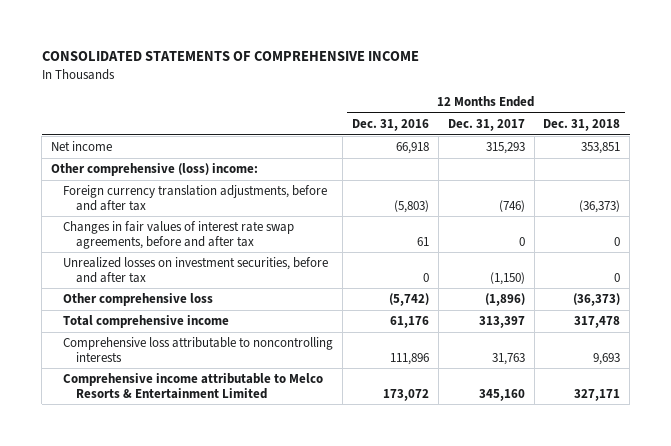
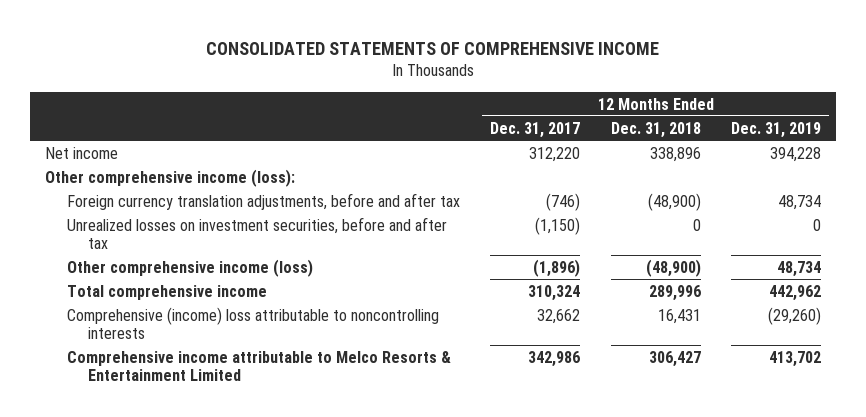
[352,118,430,131] Dec. 31, 2016 -> none
none -> [730,121,821,138] Dec. 31, 2019
[63,220,295,249] Changes in fair values of interest rate swap agreements, before and after tax -> none
[485,141,525,154] 315,293 -> [529,146,581,162] 312,220
[581,141,621,154] 353,851 -> [649,146,701,162] 338,896
[50,162,258,176] Other comprehensive (loss) income: -> [45,168,296,187] Other comprehensive income (loss):
[579,199,621,213] (36,373) -> [647,192,701,211] (48,900)
[63,292,214,306] Other comprehensive loss -> [66,258,313,277] Other comprehensive income (loss)
[573,292,621,306] (36,373) -> [645,258,701,277] (48,900)
[478,315,525,328] 313,397 -> [528,284,581,301] 310,324
[574,315,621,328] 317,478 -> [648,284,701,301] 289,996
[63,336,334,362] Comprehensive loss attributable to noncontrolling interests -> [66,306,439,339] Comprehensive (income) loss attributable to noncontrolling interests
[491,352,525,365] 31,763 -> [537,308,581,324] 32,662
[593,352,621,365] 9,693 -> [657,308,701,324] 16,431
[478,388,525,401] 345,160 -> [528,350,581,367] 342,986
[574,388,621,401] 327,171 -> [648,350,701,367] 306,427

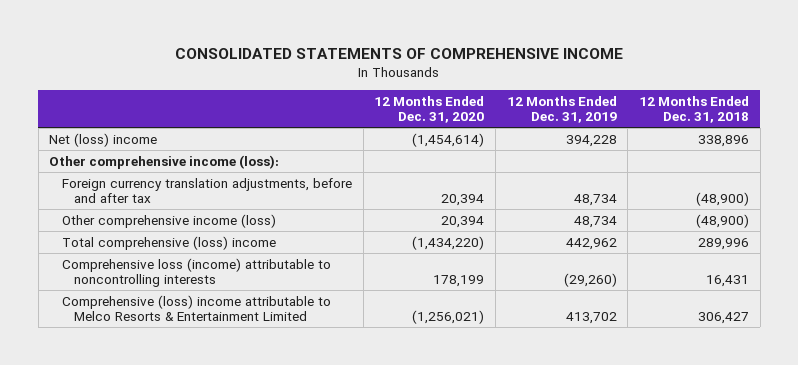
[490,121,581,138] Dec. 31, 2017 -> none
none -> [374,95,485,124] 12 Months Ended Dec. 31, 2020
[45,146,119,159] Net income -> [49,132,158,147] Net (loss) income
[66,216,447,249] Unrealized losses on investment securities, before and after tax -> none
[66,284,267,300] Total comprehensive income -> [61,235,276,250] Total comprehensive (loss) income
[66,306,439,339] Comprehensive (income) loss attributable to noncontrolling interests -> [61,257,331,288] Comprehensive loss (income) attributable to noncontrolling interests
[66,350,451,381] Comprehensive income attributable to Melco Resorts & Entertainment Limited -> [61,294,331,322] Comprehensive (loss) income attributable to Melco Resorts & Entertainment Limited

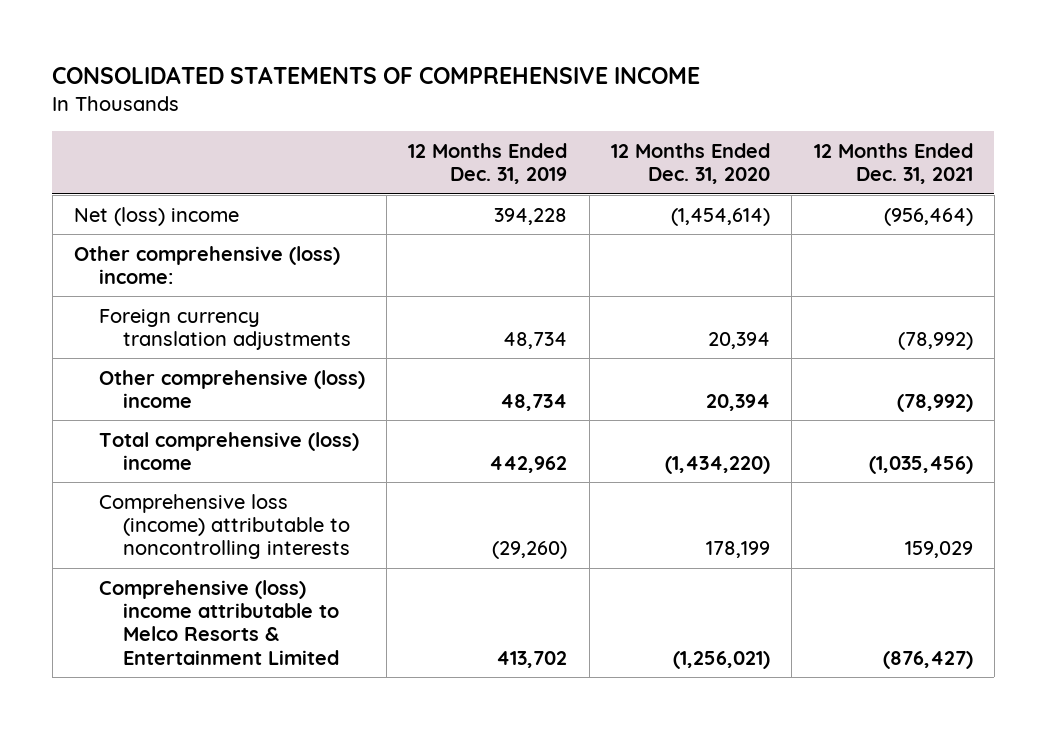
[639,95,750,124] 12 Months Ended Dec. 31, 2018 -> none
none -> [813,142,973,185] 12 Months Ended Dec. 31, 2021
[49,154,280,169] Other comprehensive income (loss): -> [74,245,341,284] Other comprehensive (loss) income:
[61,177,352,204] Foreign currency translation adjustments, before and after tax -> [98,308,352,350] Foreign currency translation adjustments
[61,213,276,228] Other comprehensive income (loss) -> [98,369,365,408] Other comprehensive (loss) income

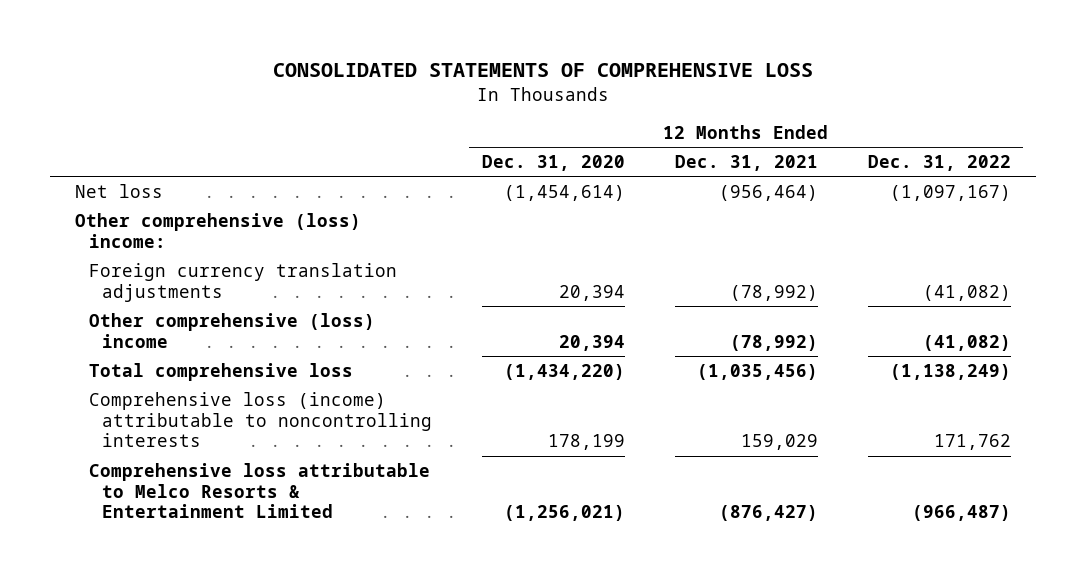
[52,65,701,84] CONSOLIDATED STATEMENTS OF COMPREHENSIVE INCOME -> [273,63,814,78] CONSOLIDATED STATEMENTS OF COMPREHENSIVE LOSS
[408,142,568,185] 12 Months Ended Dec. 31, 2019 -> none
none -> [867,154,1011,171] Dec. 31, 2022
[74,206,240,226] Net (loss) income -> [75,183,164,198] Net loss
[98,431,359,470] Total comprehensive (loss) income -> [88,362,353,381] Total comprehensive loss
[98,579,340,665] Comprehensive (loss) income attributable to Melco Resorts & Entertainment Limited -> [88,462,430,519] Comprehensive loss attributable to Melco Resorts & Entertainment Limited

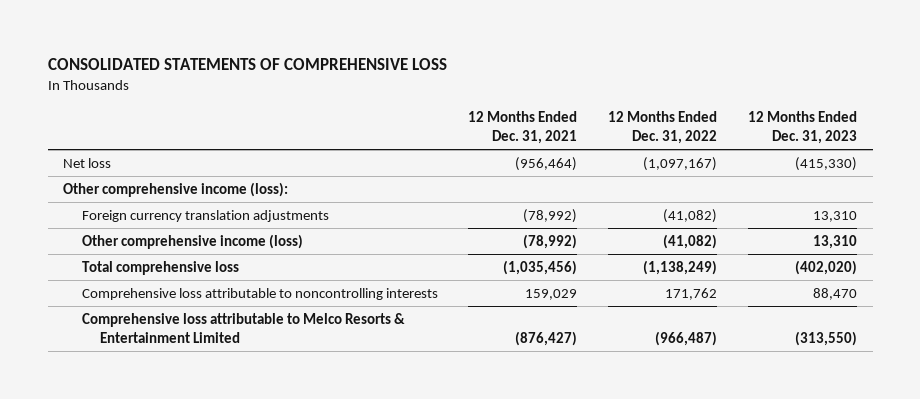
[481,154,625,171] Dec. 31, 2020 -> none
none -> [748,110,858,144] 12 Months Ended Dec. 31, 2023
[75,212,362,248] Other comprehensive (loss) income: -> [63,181,289,197] Other comprehensive income (loss):
[88,312,375,348] Other comprehensive (loss) income -> [81,233,303,249] Other comprehensive income (loss)
[88,391,433,448] Comprehensive loss (income) attributable to noncontrolling interests -> [81,287,438,300] Comprehensive loss attributable to noncontrolling interests

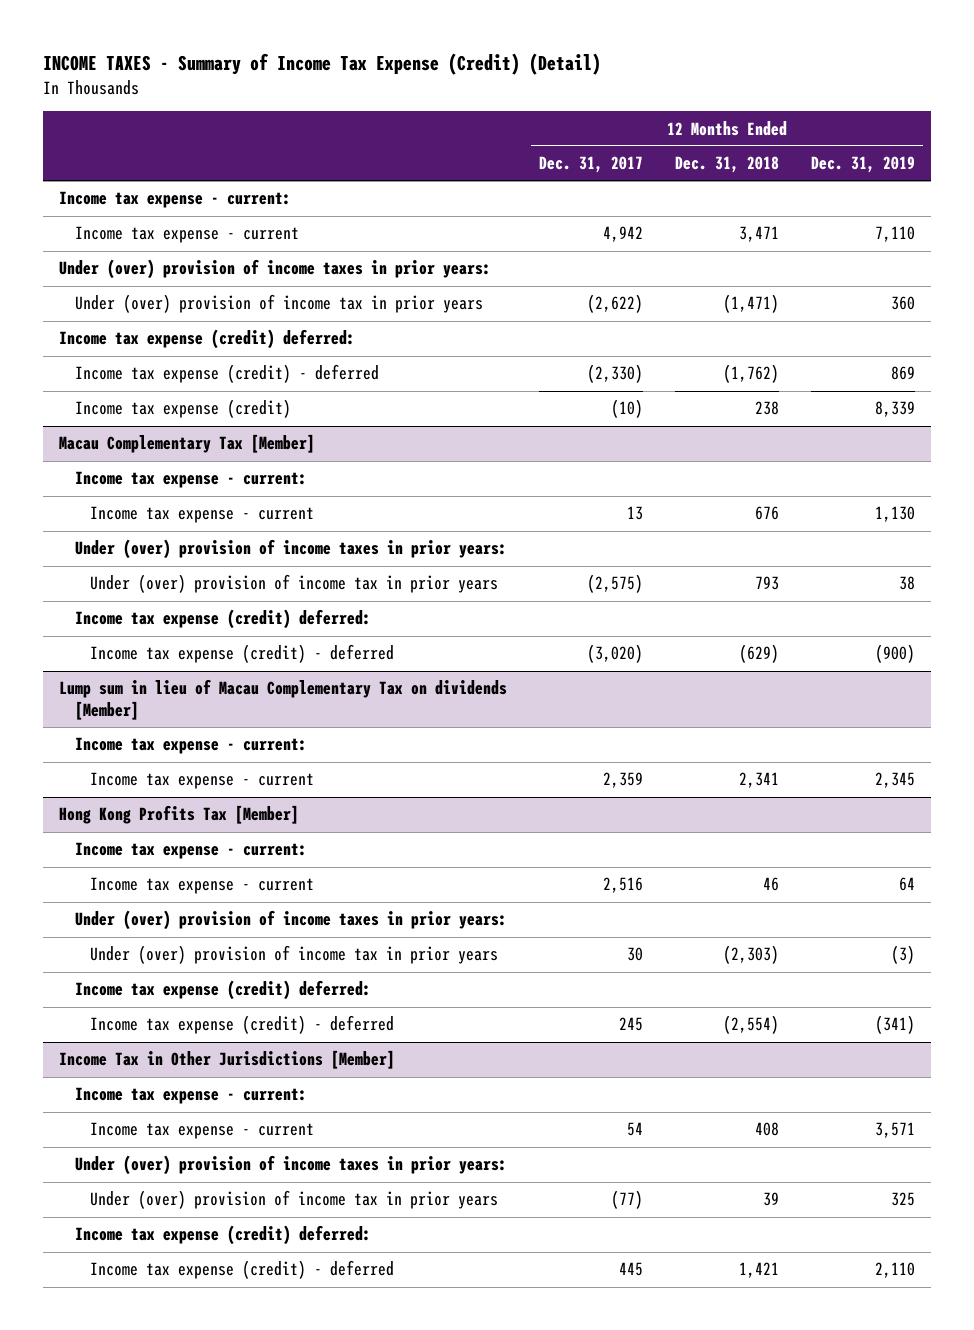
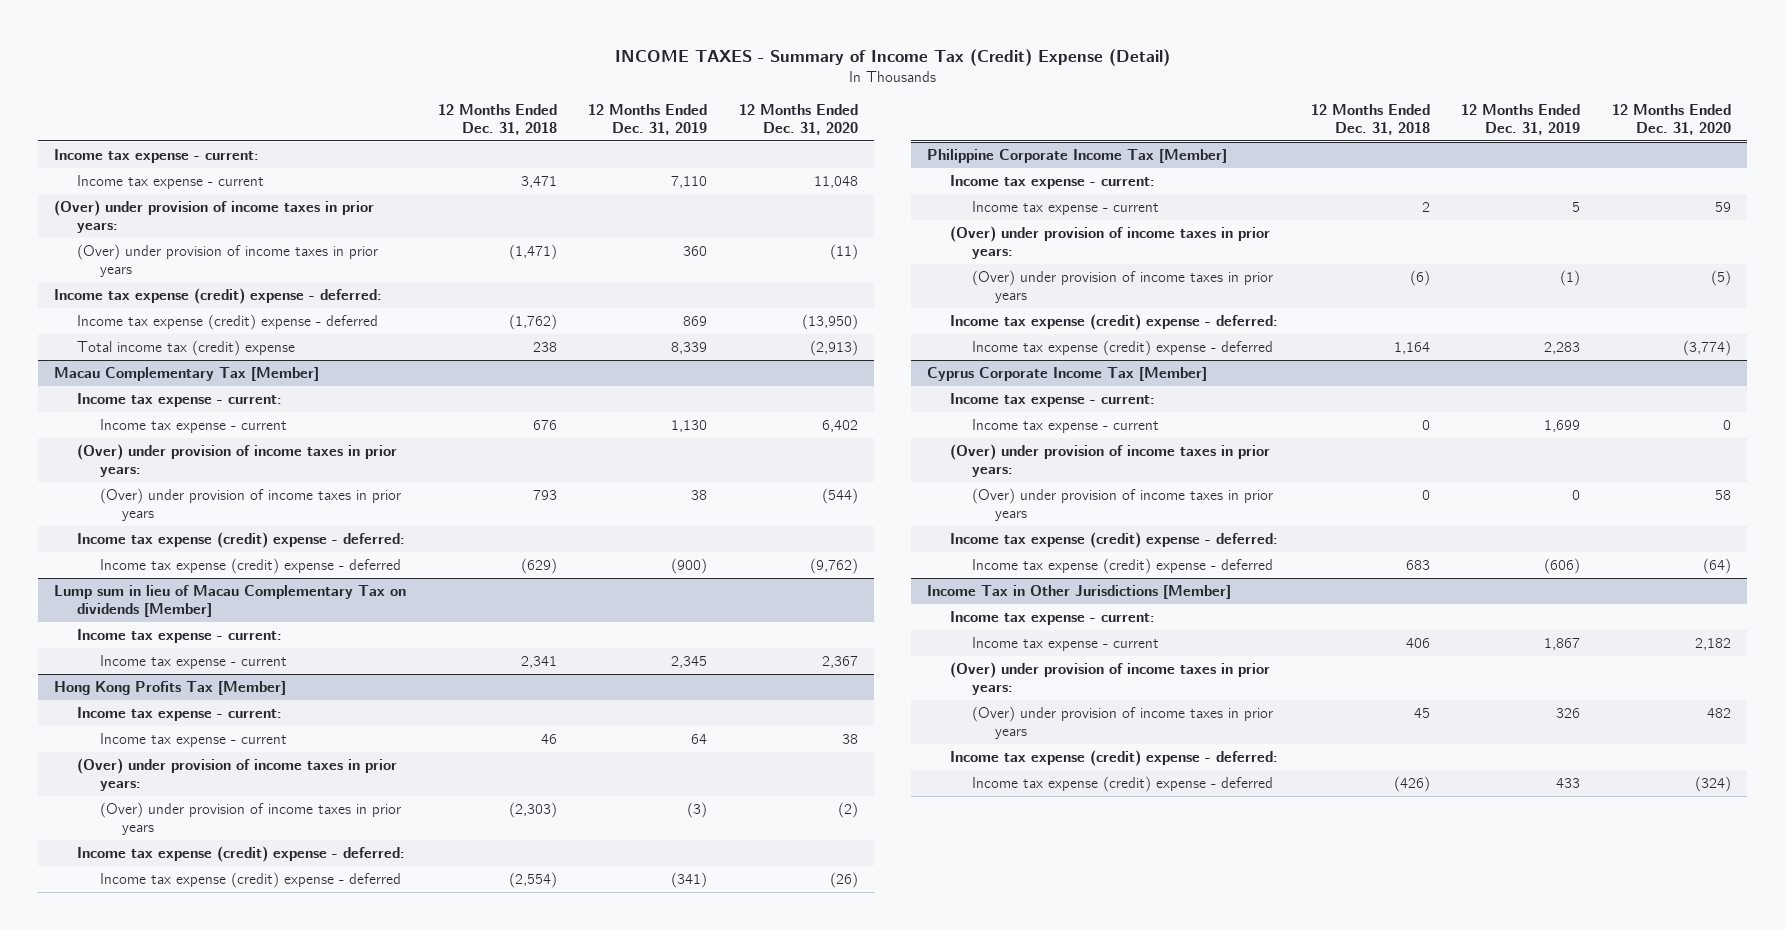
[43,53,602,76] INCOME TAXES - Summary of Income Tax Expense (Credit) (Detail) -> [614,48,1170,66] INCOME TAXES - Summary of Income Tax (Credit) Expense (Detail)
[539,156,644,174] Dec. 31, 2017 -> none
none -> [739,103,859,135] 12 Months Ended Dec. 31, 2020
[59,259,492,280] Under (over) provision of income taxes in prior years: -> [54,200,375,234] (Over) under provision of income taxes in prior years:
[74,294,483,314] Under (over) provision of income tax in prior years -> [76,244,378,278] (Over) under provision of income taxes in prior years
[59,329,356,350] Income tax expense (credit) deferred: -> [54,288,383,305] Income tax expense (credit) expense - deferred:
[74,364,379,384] Income tax expense (credit) - deferred -> [76,314,378,331] Income tax expense (credit) expense - deferred
[74,399,291,419] Income tax expense (credit) -> [76,340,295,357] Total income tax (credit) expense
[74,539,507,560] Under (over) provision of income taxes in prior years: -> [76,444,397,478] (Over) under provision of income taxes in prior years:
[90,574,499,594] Under (over) provision of income tax in prior years -> [99,488,401,522] (Over) under provision of income taxes in prior years
[74,609,371,630] Income tax expense (credit) deferred: -> [76,532,405,549] Income tax expense (credit) expense - deferred:
[90,644,395,664] Income tax expense (credit) - deferred -> [99,558,401,575] Income tax expense (credit) expense - deferred
[74,910,507,931] Under (over) provision of income taxes in prior years: -> [76,758,397,792] (Over) under provision of income taxes in prior years:
[90,945,499,965] Under (over) provision of income tax in prior years -> [99,802,401,836] (Over) under provision of income taxes in prior years
[74,980,371,1001] Income tax expense (credit) deferred: -> [76,846,405,863] Income tax expense (credit) expense - deferred:
[90,1015,395,1035] Income tax expense (credit) - deferred -> [99,872,401,889] Income tax expense (credit) expense - deferred
none -> [926,149,1227,164] Philippine Corporate Income Tax [Member]
none -> [949,175,1155,190] Income tax expense - current:
none -> [972,201,1160,216] Income tax expense - current
none -> [949,226,1270,260] (Over) under provision of income taxes in prior years:
none -> [972,270,1274,304] (Over) under provision of income taxes in prior years
none -> [949,314,1278,331] Income tax expense (credit) expense - deferred:
none -> [972,340,1274,357] Income tax expense (credit) expense - deferred
none -> [926,367,1207,382] Cyprus Corporate Income Tax [Member]
none -> [949,393,1155,408] Income tax expense - current:
none -> [972,419,1160,434] Income tax expense - current
none -> [949,444,1270,478] (Over) under provision of income taxes in prior years:
none -> [972,488,1274,522] (Over) under provision of income taxes in prior years
none -> [949,532,1278,549] Income tax expense (credit) expense - deferred:
none -> [972,558,1274,575] Income tax expense (credit) expense - deferred
[755,1122,780,1137] 408 -> [1405,638,1430,649] 406
[875,1122,916,1139] 3,571 -> [1544,638,1581,651] 1,867
[74,1155,507,1176] Under (over) provision of income taxes in prior years: -> [949,662,1270,696] (Over) under provision of income taxes in prior years:
[90,1190,499,1210] Under (over) provision of income tax in prior years -> [972,706,1274,740] (Over) under provision of income taxes in prior years
[763,1192,780,1207] 39 -> [1413,708,1430,719] 45
[891,1192,916,1207] 325 -> [1556,708,1581,719] 326
[74,1225,371,1246] Income tax expense (credit) deferred: -> [949,750,1278,767] Income tax expense (credit) expense - deferred:
[90,1260,395,1280] Income tax expense (credit) - deferred -> [972,776,1274,793] Income tax expense (credit) expense - deferred
[739,1262,780,1279] 1,421 -> [1393,776,1430,793] (426)
[875,1262,916,1279] 2,110 -> [1556,778,1581,789] 433

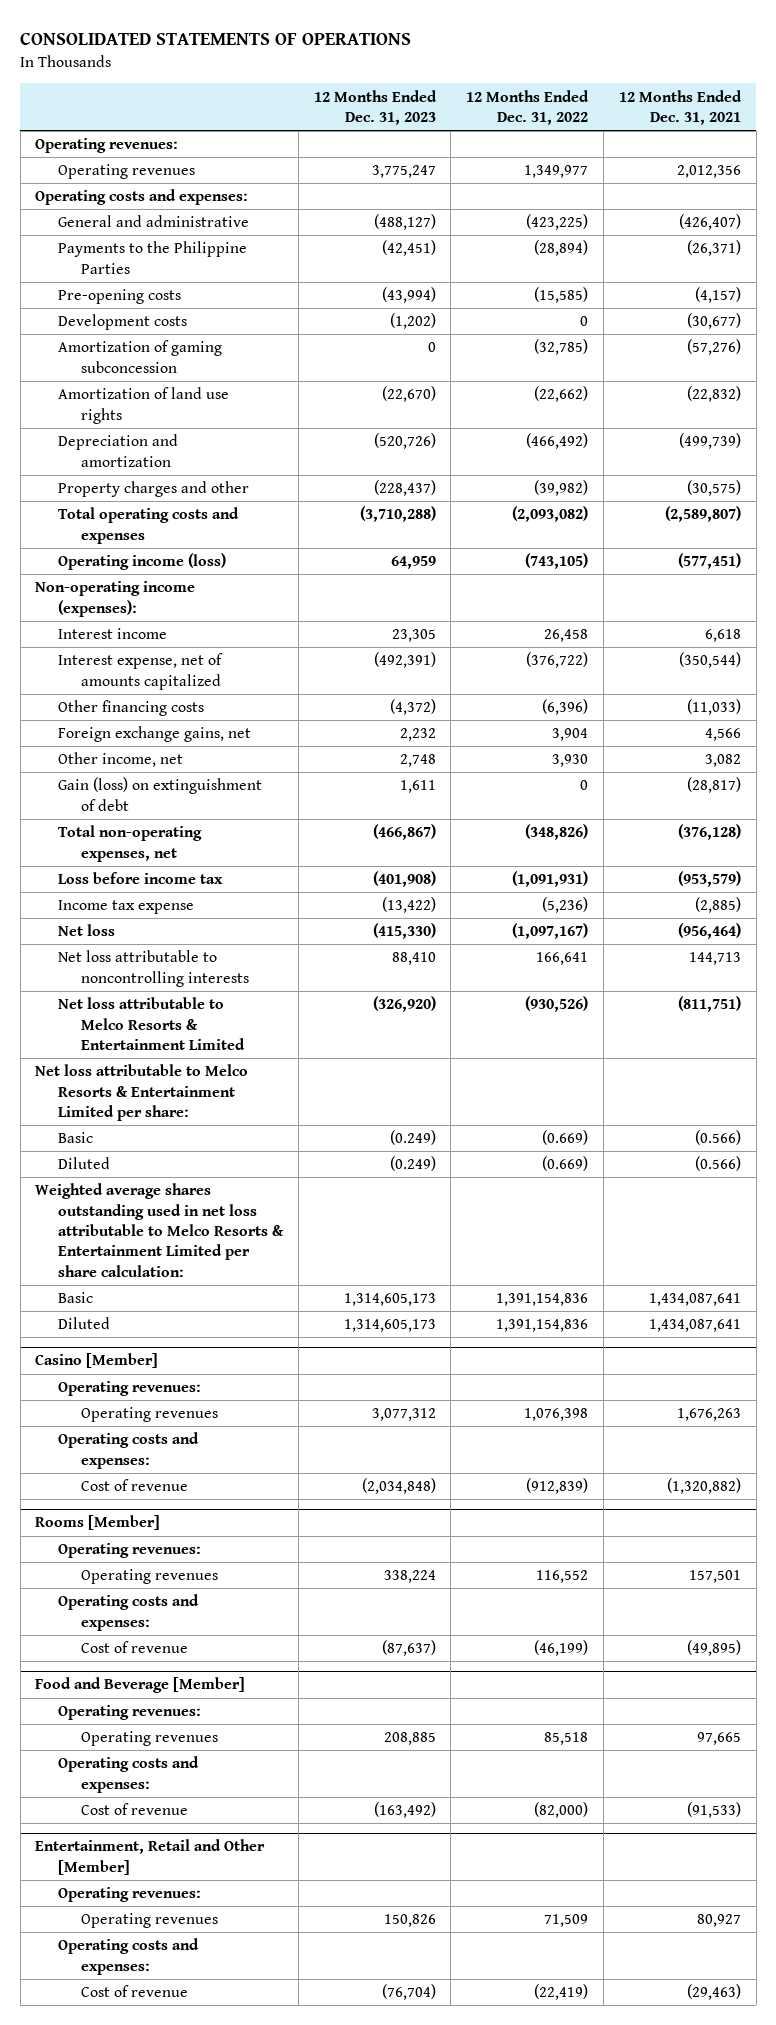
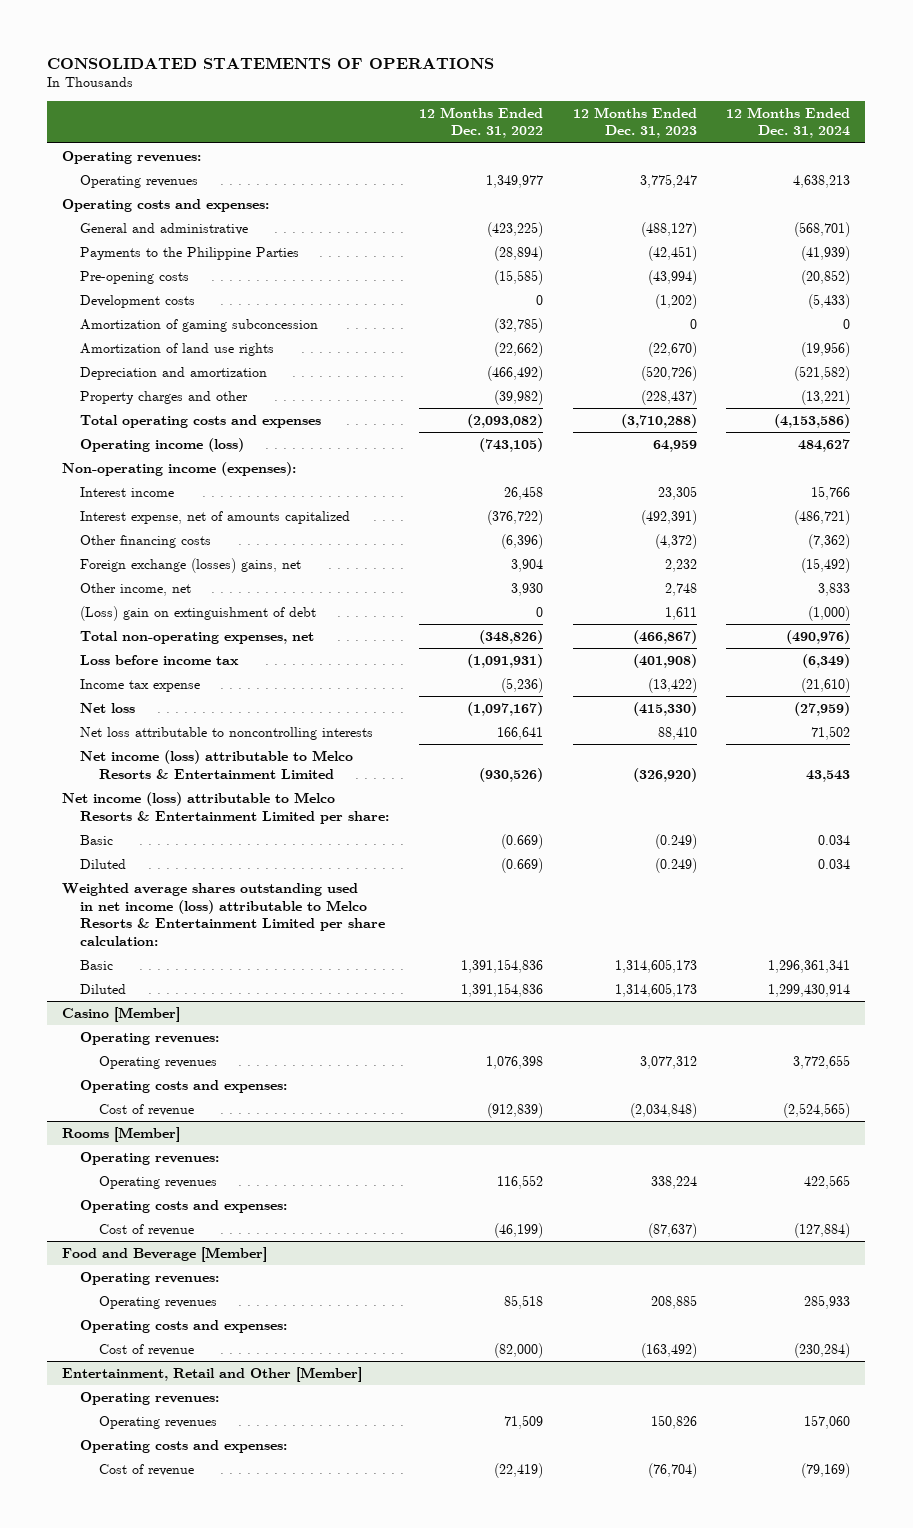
[618,89,742,125] 12 Months Ended Dec. 31, 2021 -> none
none -> [726,106,851,139] 12 Months Ended Dec. 31, 2024
[58,726,252,743] Foreign exchange gains, net -> [80,557,302,573] Foreign exchange (losses) gains, net
[58,777,263,811] Gain (loss) on extinguishment of debt -> [80,605,317,621] (Loss) gain on extinguishment of debt
[58,997,245,1050] Net loss attributable to Melco Resorts & Entertainment Limited -> [80,749,354,779] Net income (loss) attributable to Melco Resorts & Entertainment Limited
[35,1064,249,1121] Net loss attributable to Melco Resorts & Entertainment Limited per share: -> [62,791,390,824] Net income (loss) attributable to Melco Resorts & Entertainment Limited per share:
[35,1183,285,1277] Weighted average shares outstanding used in net loss attributable to Melco Resorts & Entertainment Limited per share calculation: -> [62,882,386,946] Weighted average shares outstanding used in net income (loss) attributable to Melco Resorts & Entertainment Limited per share calculation:

